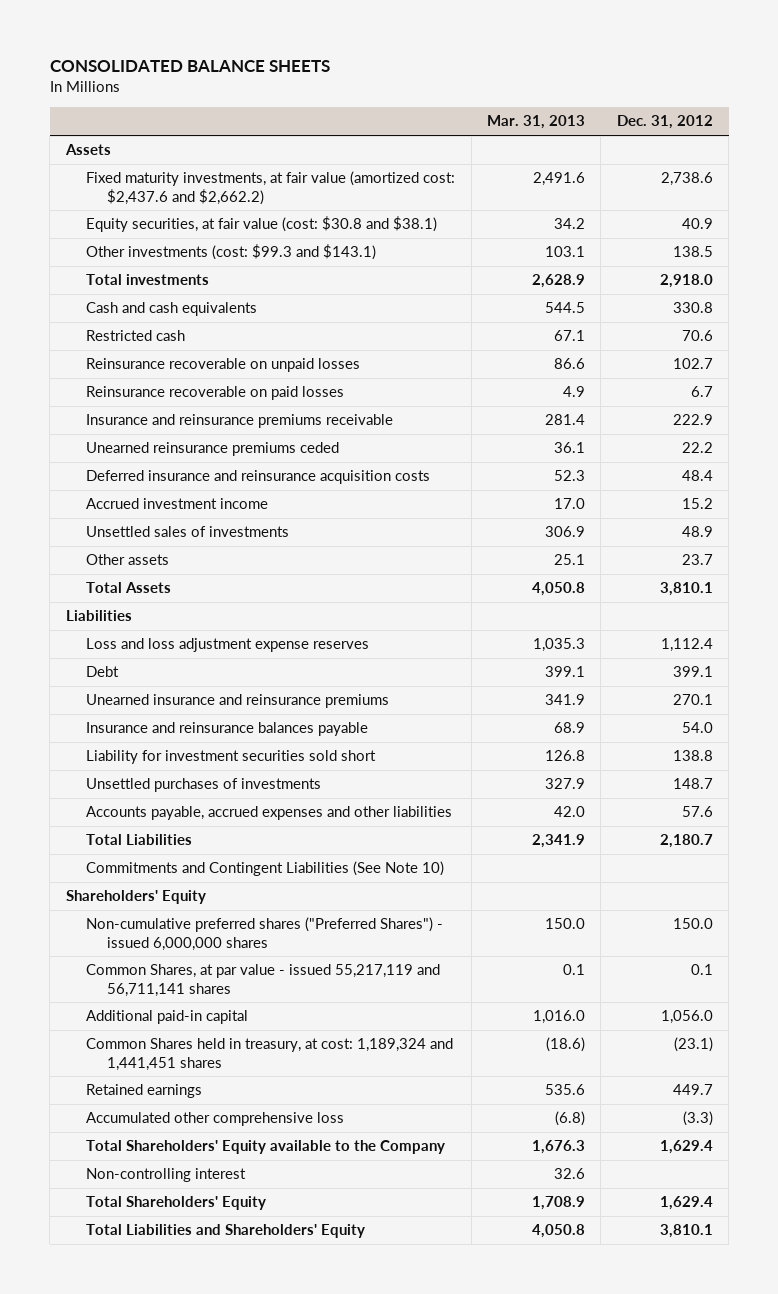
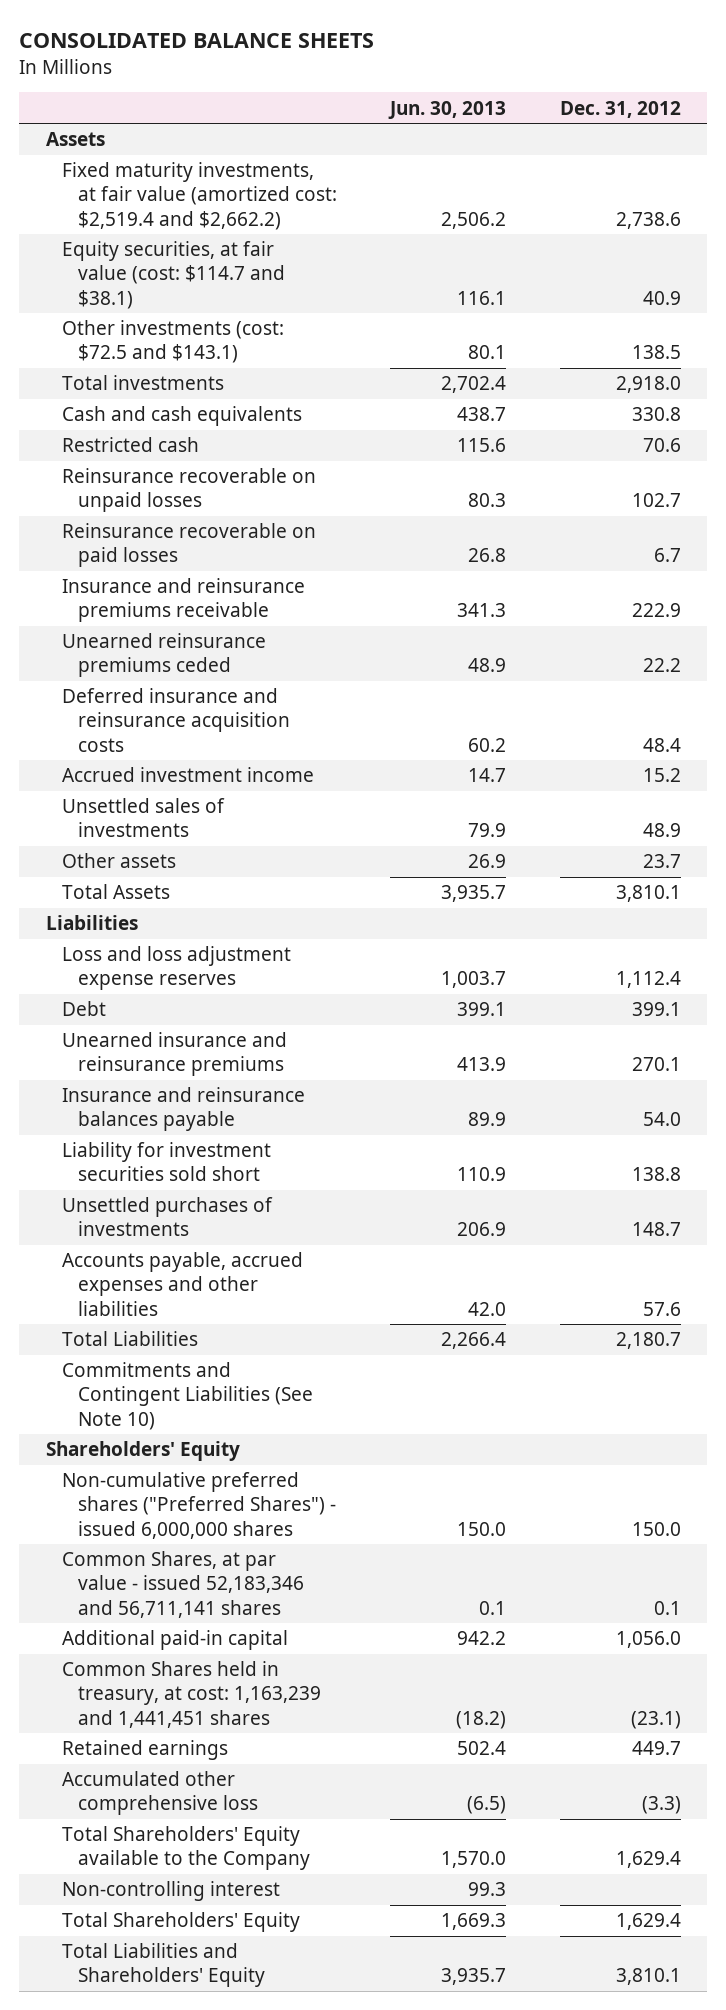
[487,115,586,130] Mar. 31, 2013 -> none
none -> [388,100,507,119] Jun. 30, 2013
[86,171,456,205] Fixed maturity investments, at fair value (amortized cost: $2,437.6 and $2,662.2) -> [61,162,338,230] Fixed maturity investments, at fair value (amortized cost: $2,519.4 and $2,662.2)
[86,216,438,233] Equity securities, at fair value (cost: $30.8 and $38.1) -> [61,241,286,309] Equity securities, at fair value (cost: $114.7 and $38.1)
[86,244,377,261] Other investments (cost: $99.3 and $143.1) -> [61,320,284,364] Other investments (cost: $72.5 and $143.1)
[86,964,441,997] Common Shares, at par value - issued 55,217,119 and 56,711,141 shares -> [61,1551,305,1618] Common Shares, at par value - issued 52,183,346 and 56,711,141 shares
[86,1038,454,1071] Common Shares held in treasury, at cost: 1,189,324 and 1,441,451 shares -> [61,1661,322,1728] Common Shares held in treasury, at cost: 1,163,239 and 1,441,451 shares

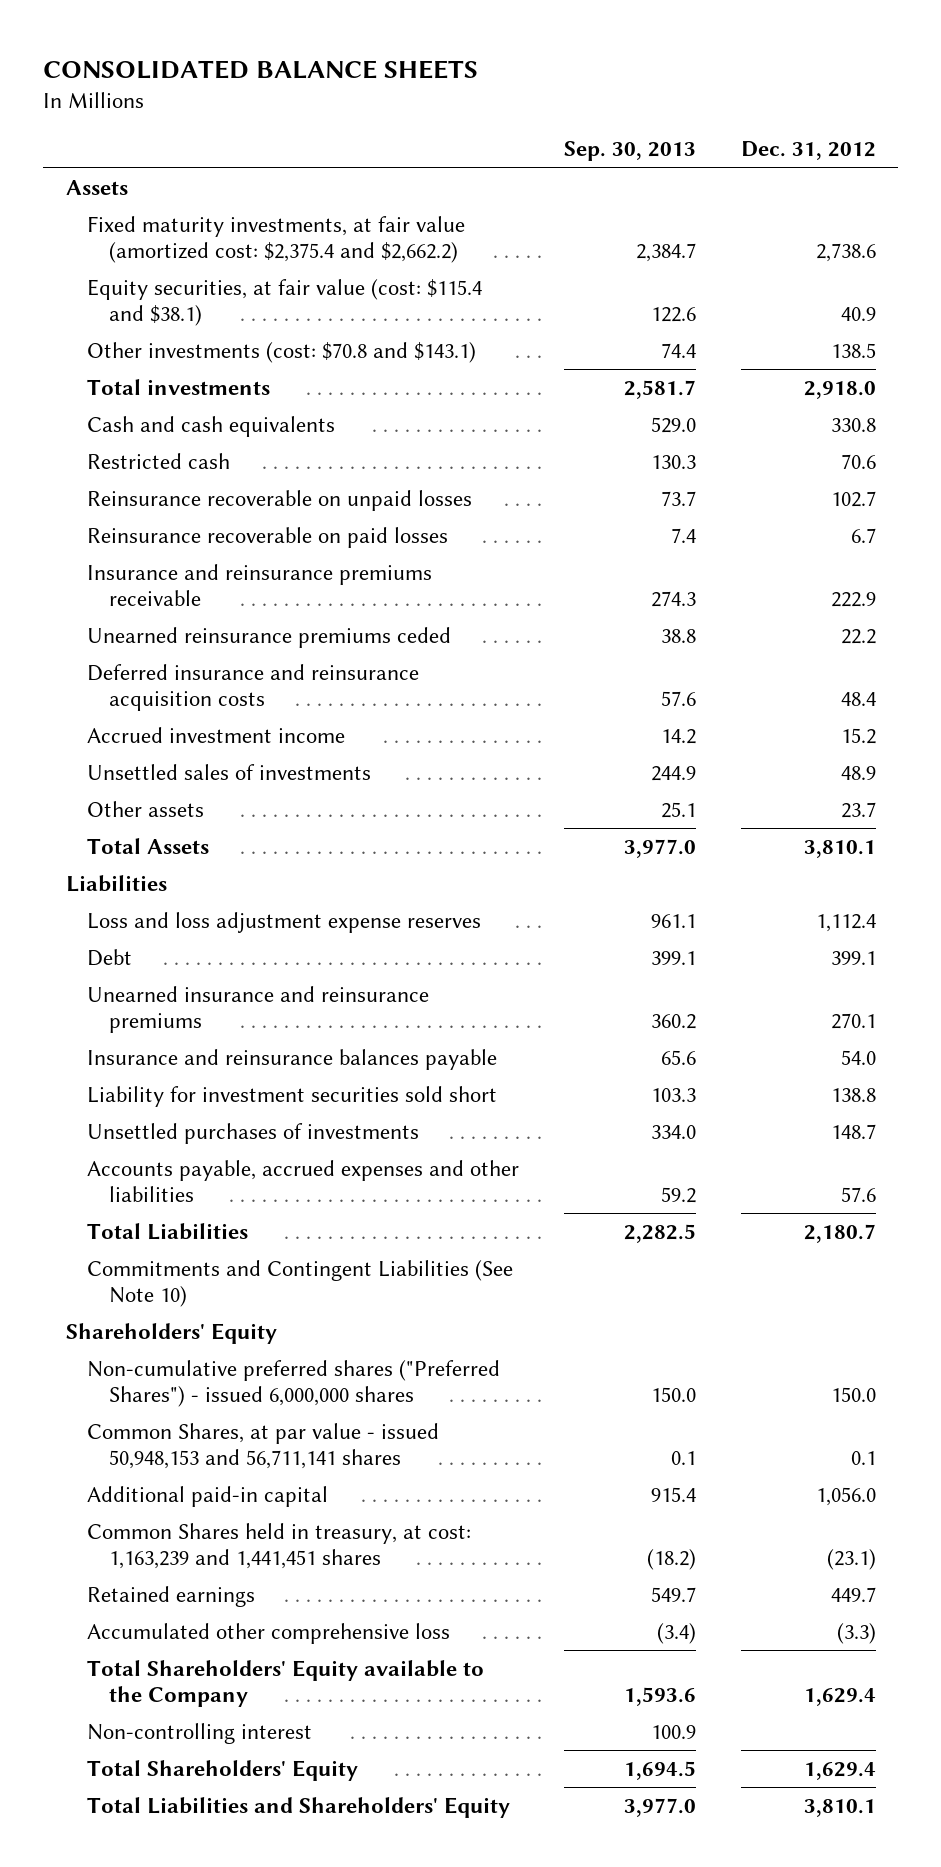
[388,100,507,119] Jun. 30, 2013 -> none
none -> [564,141,697,162] Sep. 30, 2013
[61,162,338,230] Fixed maturity investments, at fair value (amortized cost: $2,519.4 and $2,662.2) -> [87,215,466,263] Fixed maturity investments, at fair value (amortized cost: $2,375.4 and $2,662.2)
[61,241,286,309] Equity securities, at fair value (cost: $114.7 and $38.1) -> [87,278,483,326] Equity securities, at fair value (cost: $115.4 and $38.1)
[61,320,284,364] Other investments (cost: $72.5 and $143.1) -> [87,341,477,363] Other investments (cost: $70.8 and $143.1)
[61,1551,305,1618] Common Shares, at par value - issued 52,183,346 and 56,711,141 shares -> [87,1422,440,1469] Common Shares, at par value - issued 50,948,153 and 56,711,141 shares

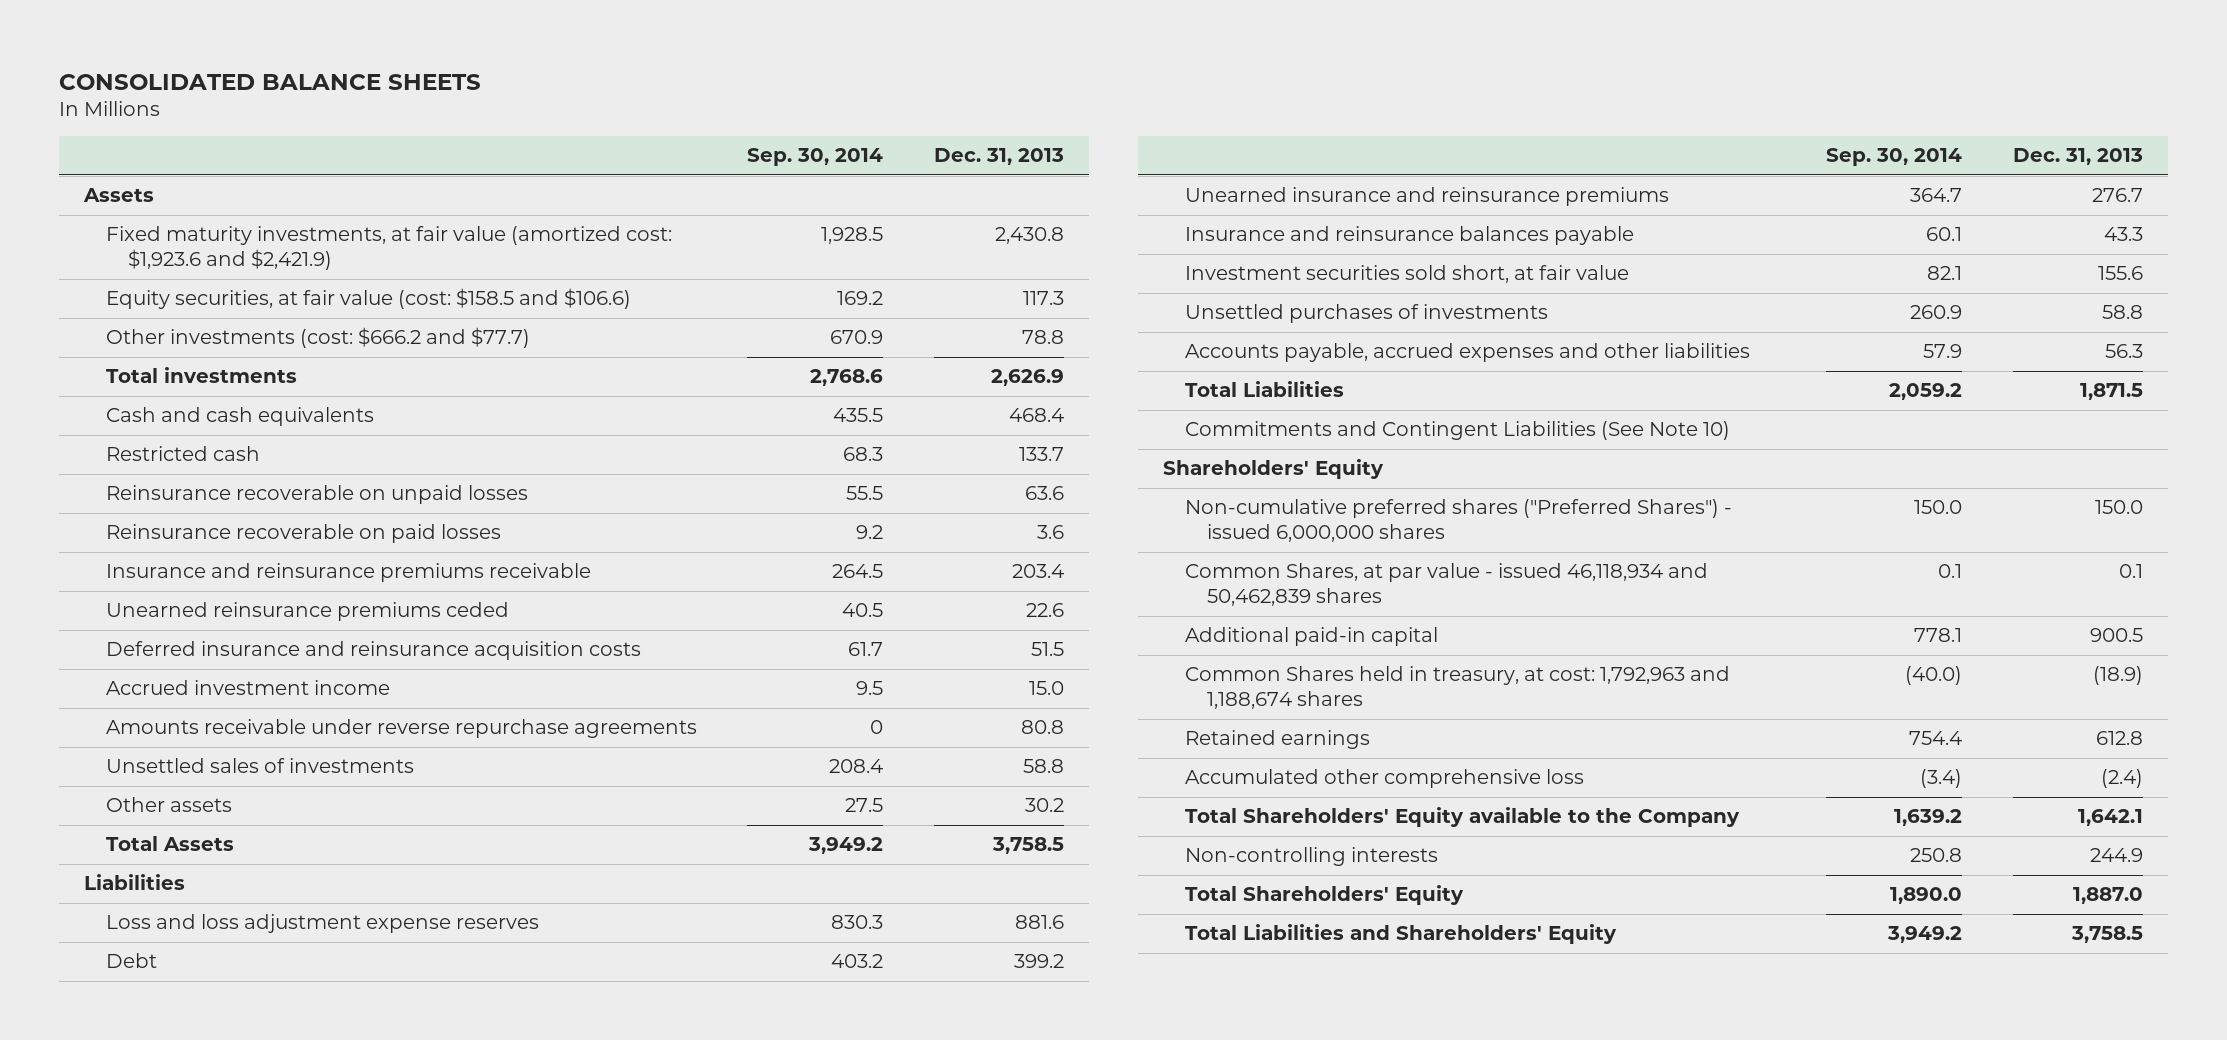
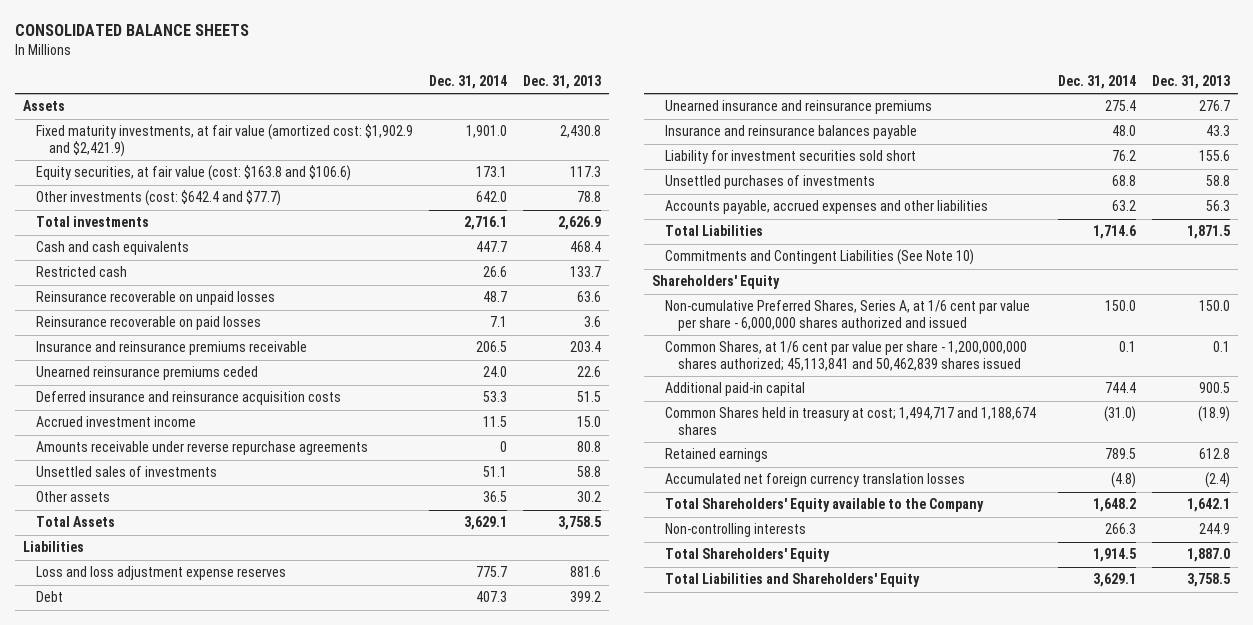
[747,148,884,167] Sep. 30, 2014 -> none
none -> [429,74,508,89] Dec. 31, 2014
[106,226,673,271] Fixed maturity investments, at fair value (amortized cost: $1,923.6 and $2,421.9) -> [35,124,413,157] Fixed maturity investments, at fair value (amortized cost: $1,902.9 and $2,421.9)
[106,288,632,310] Equity securities, at fair value (cost: $158.5 and $106.6) -> [35,165,351,182] Equity securities, at fair value (cost: $163.8 and $106.6)
[106,327,531,349] Other investments (cost: $666.2 and $77.7) -> [35,190,281,207] Other investments (cost: $642.4 and $77.7)
[1185,265,1630,284] Investment securities sold short, at fair value -> [664,150,916,165] Liability for investment securities sold short
[1185,499,1733,543] Non-cumulative preferred shares ("Preferred Shares") - issued 6,000,000 shares -> [664,300,1030,331] Non-cumulative Preferred Shares, Series A, at 1/6 cent par value per share - 6,000,000 shares authorized and issued
[1185,563,1709,607] Common Shares, at par value - issued 46,118,934 and 50,462,839 shares -> [664,341,1027,371] Common Shares, at 1/6 cent par value per share - 1,200,000,000 shares authorized; 45,113,841 and 50,462,839 shares issued
[1185,666,1731,710] Common Shares held in treasury, at cost: 1,792,963 and 1,188,674 shares -> [664,407,1036,435] Common Shares held in treasury at cost; 1,494,717 and 1,188,674 shares
[1185,769,1585,789] Accumulated other comprehensive loss -> [664,473,965,488] Accumulated net foreign currency translation losses

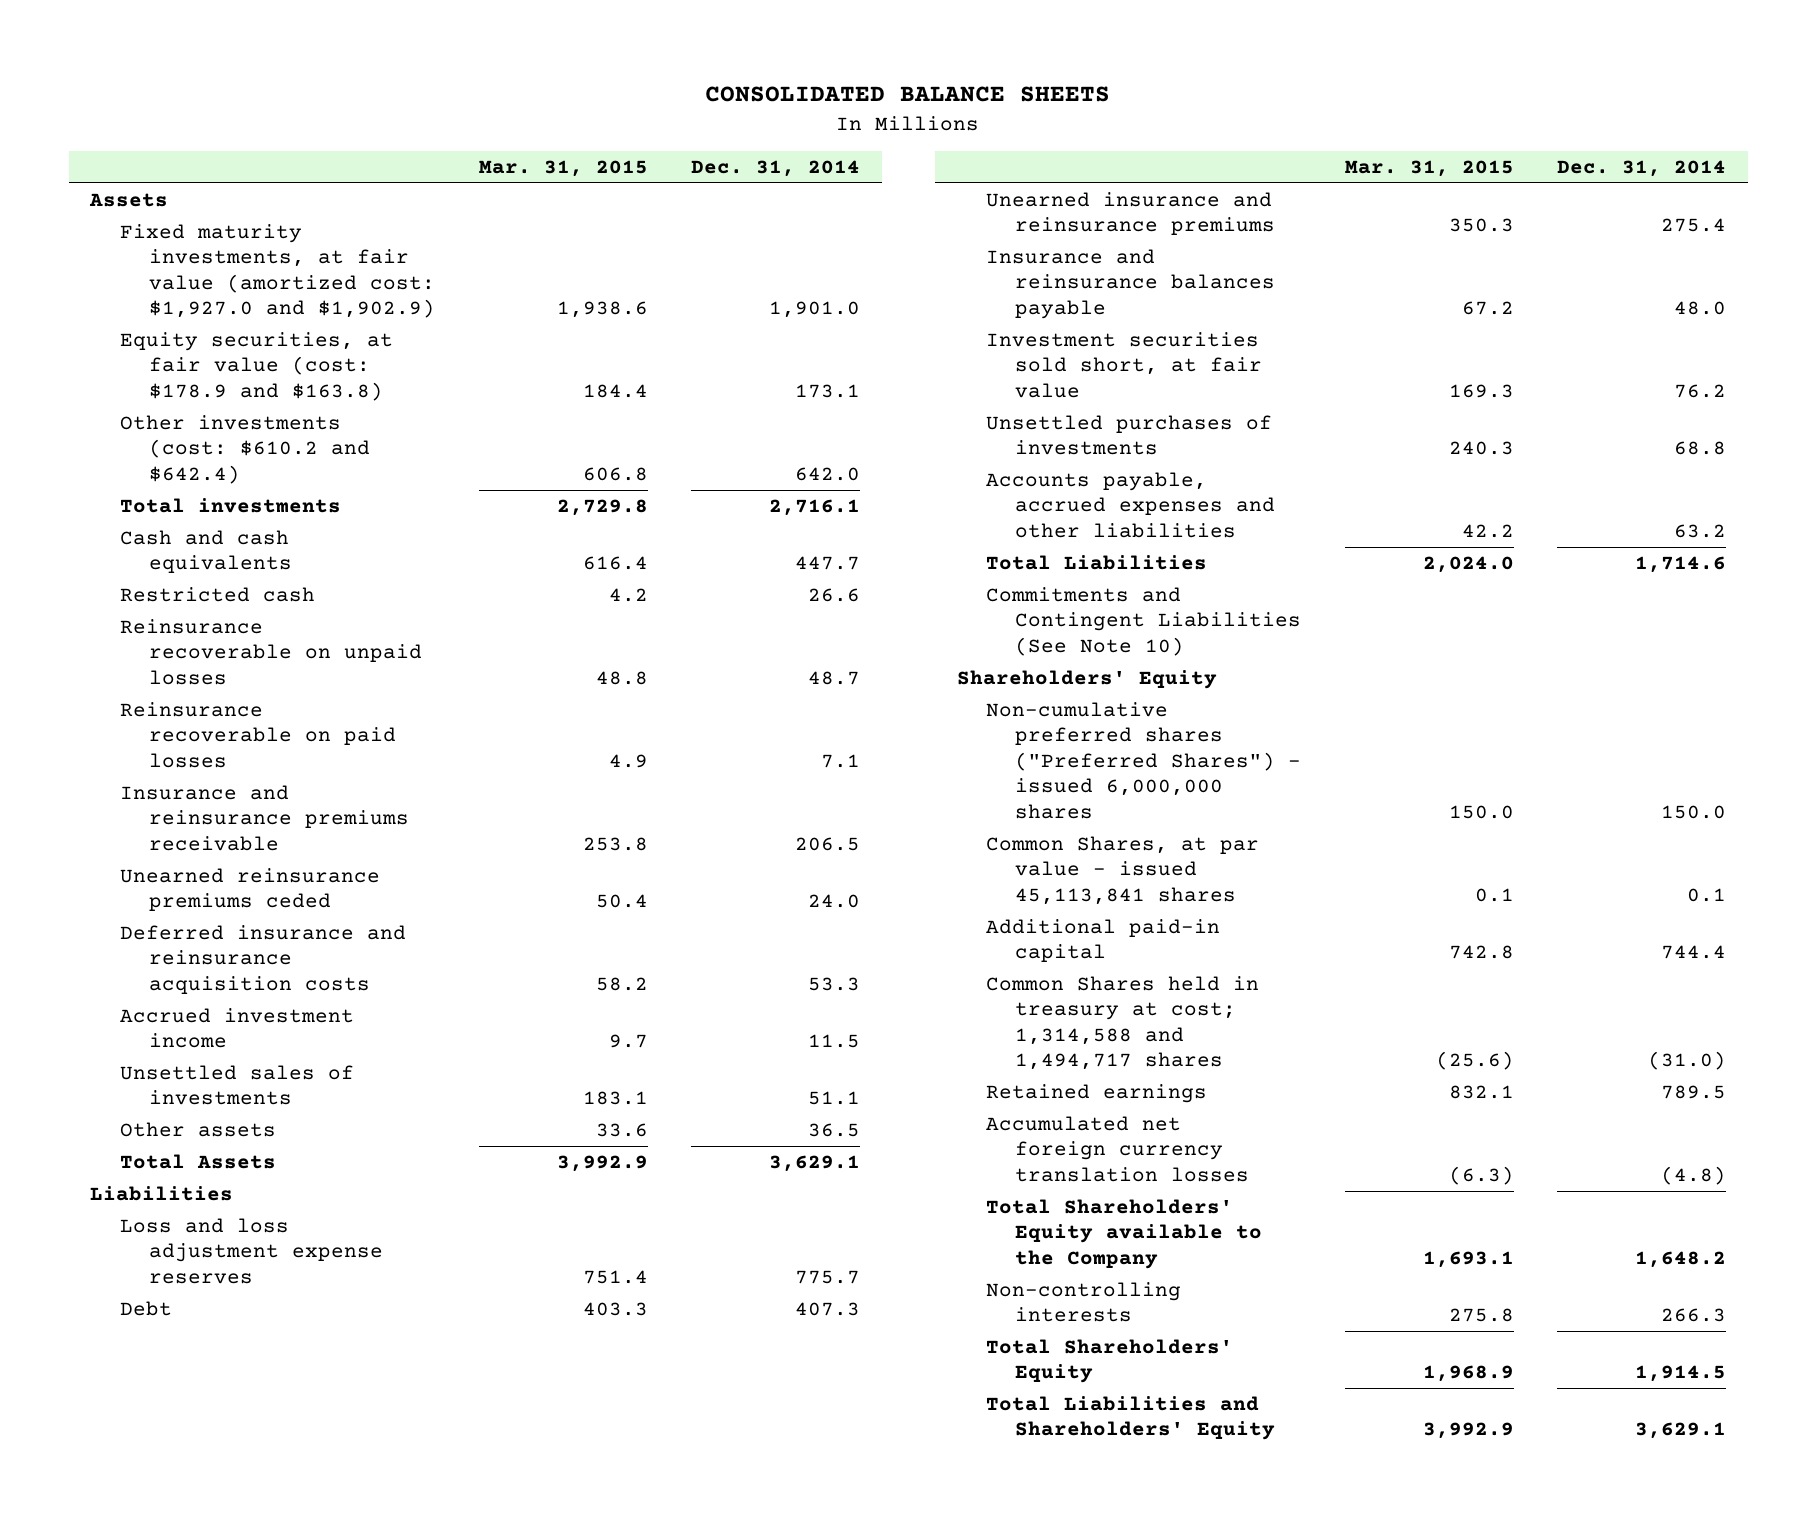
[523,74,602,89] Dec. 31, 2013 -> none
none -> [478,160,648,178] Mar. 31, 2015
[35,124,413,157] Fixed maturity investments, at fair value (amortized cost: $1,902.9 and $2,421.9) -> [119,223,436,319] Fixed maturity investments, at fair value (amortized cost: $1,927.0 and $1,902.9)
[35,165,351,182] Equity securities, at fair value (cost: $163.8 and $106.6) -> [119,331,393,401] Equity securities, at fair value (cost: $178.9 and $163.8)
[35,190,281,207] Other investments (cost: $642.4 and $77.7) -> [119,414,371,484] Other investments (cost: $610.2 and $642.4)
[35,441,368,456] Amounts receivable under reverse repurchase agreements -> none
[664,150,916,165] Liability for investment securities sold short -> [985,331,1263,398] Investment securities sold short, at fair value
[664,300,1030,331] Non-cumulative Preferred Shares, Series A, at 1/6 cent par value per share - 6,000,000 shares authorized and issued -> [985,701,1302,819] Non-cumulative preferred shares ("Preferred Shares") - issued 6,000,000 shares
[664,341,1027,371] Common Shares, at 1/6 cent par value per share - 1,200,000,000 shares authorized; 45,113,841 and 50,462,839 shares issued -> [985,835,1259,905] Common Shares, at par value - issued 45,113,841 shares
[664,407,1036,435] Common Shares held in treasury at cost; 1,494,717 and 1,188,674 shares -> [985,975,1259,1071] Common Shares held in treasury at cost; 1,314,588 and 1,494,717 shares

